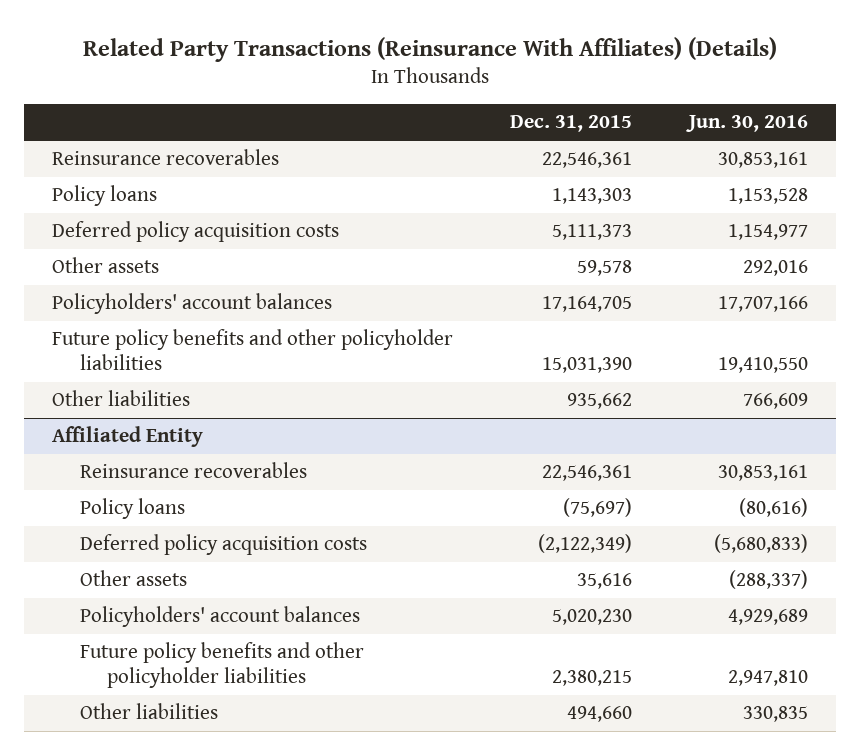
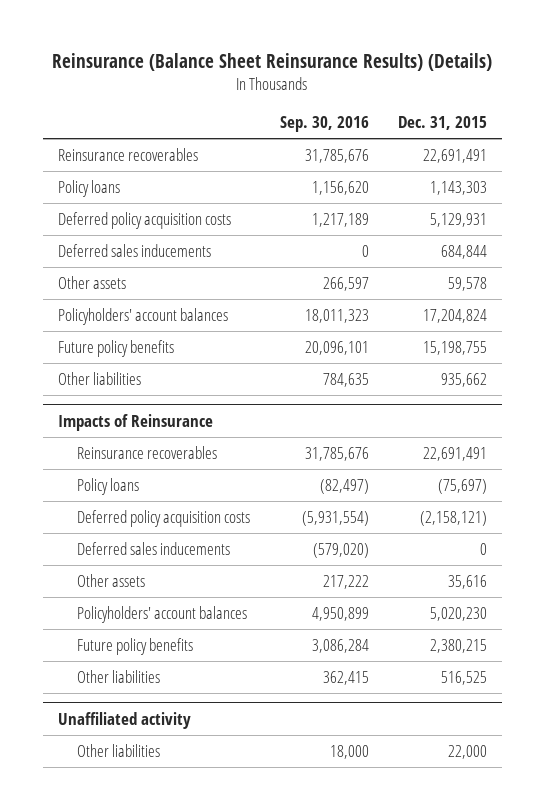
[82,36,777,62] Related Party Transactions (Reinsurance With Affiliates) (Details) -> [52,53,493,72] Reinsurance (Balance Sheet Reinsurance Results) (Details)
[685,115,808,133] Jun. 30, 2016 -> none
none -> [279,116,369,133] Sep. 30, 2016
[541,152,632,169] 22,546,361 -> [423,148,488,163] 22,691,491
[551,224,632,241] 5,111,373 -> [430,212,488,227] 5,129,931
none -> [57,243,211,257] Deferred sales inducements
[541,296,632,313] 17,164,705 -> [423,308,488,323] 17,204,824
[52,329,454,371] Future policy benefits and other policyholder liabilities -> [57,339,174,357] Future policy benefits
[541,357,632,374] 15,031,390 -> [423,340,488,355] 15,198,755
[52,426,204,448] Affiliated Entity -> none
none -> [57,413,213,431] Impacts of Reinsurance
[541,465,632,482] 22,546,361 -> [423,446,488,461] 22,691,491
[537,534,632,554] (2,122,349) -> [420,510,488,526] (2,158,121)
none -> [77,541,231,555] Deferred sales inducements
[79,642,364,689] Future policy benefits and other policyholder liabilities -> [77,637,194,655] Future policy benefits
[566,706,632,723] 494,660 -> [441,670,488,685] 516,525
none -> [57,711,191,729] Unaffiliated activity
none -> [77,743,161,757] Other liabilities

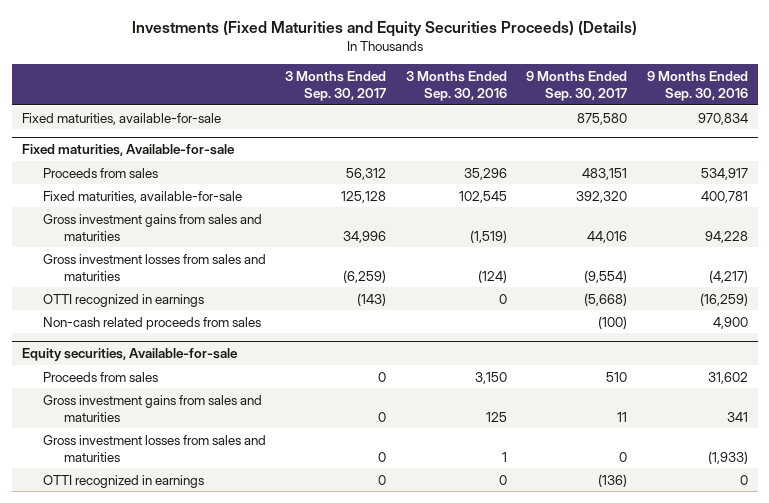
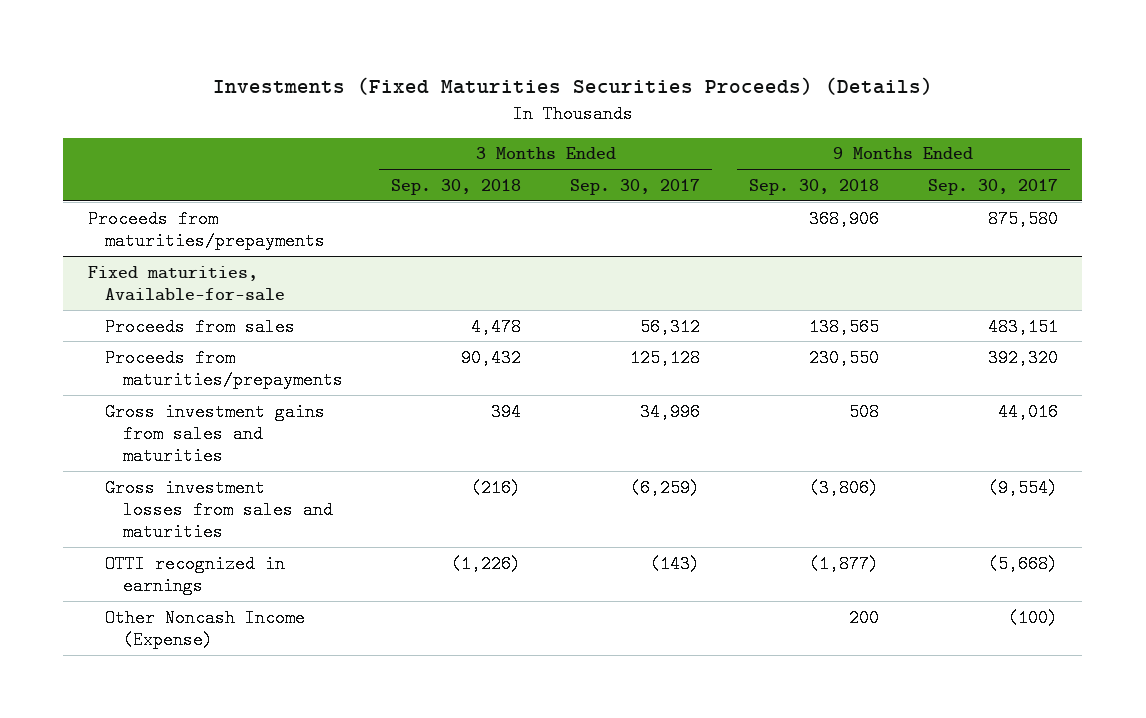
[131,20,637,37] Investments (Fixed Maturities and Equity Securities Proceeds) (Details) -> [212,77,933,96] Investments (Fixed Maturities Securities Proceeds) (Details)
[405,70,507,101] 3 Months Ended Sep. 30, 2016 -> none
[646,70,748,101] 9 Months Ended Sep. 30, 2016 -> none
none -> [391,178,522,195] Sep. 30, 2018
none -> [749,178,880,195] Sep. 30, 2018
[21,112,221,125] Fixed maturities, available-for-sale -> [87,209,326,250] Proceeds from maturities/prepayments
[42,190,242,203] Fixed maturities, available-for-sale -> [105,348,343,389] Proceeds from maturities/prepayments
[21,348,238,362] Equity securities, Available-for-sale -> none
[42,371,158,382] Proceeds from sales -> none
[42,394,262,422] Gross investment gains from sales and maturities -> none
[42,434,266,462] Gross investment losses from sales and maturities -> none
[42,474,204,488] OTTI recognized in earnings -> none
[42,316,261,330] Non-cash related proceeds from sales -> [105,608,306,649] Other Noncash Income (Expense)

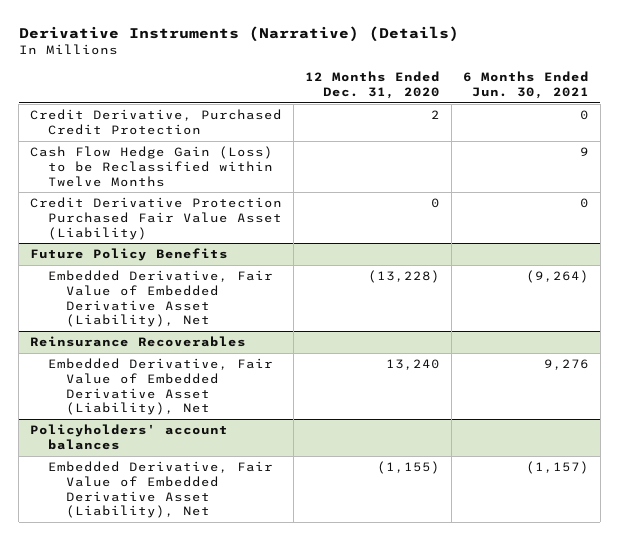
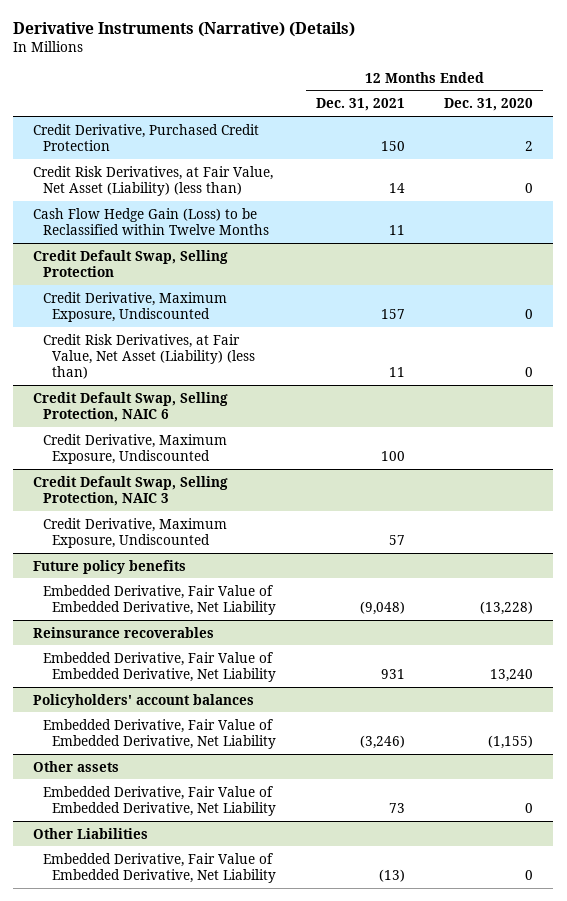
[462,71,589,100] 6 Months Ended Jun. 30, 2021 -> none
none -> [315,98,405,112] Dec. 31, 2021
none -> [33,165,274,196] Credit Risk Derivatives, at Fair Value, Net Asset (Liability) (less than)
none -> [33,249,229,277] Credit Default Swap, Selling Protection
none -> [42,291,227,322] Credit Derivative, Maximum Exposure, Undiscounted
[30,197,283,240] Credit Derivative Protection Purchased Fair Value Asset (Liability) -> [42,333,255,380] Credit Risk Derivatives, at Fair Value, Net Asset (Liability) (less than)
none -> [33,391,229,422] Credit Default Swap, Selling Protection, NAIC 6
none -> [42,433,227,464] Credit Derivative, Maximum Exposure, Undiscounted
none -> [33,475,229,506] Credit Default Swap, Selling Protection, NAIC 3
none -> [42,517,227,548] Credit Derivative, Maximum Exposure, Undiscounted
[30,248,229,262] Future Policy Benefits -> [33,559,187,574] Future policy benefits
[48,270,274,328] Embedded Derivative, Fair Value of Embedded Derivative Asset (Liability), Net -> [42,584,276,615] Embedded Derivative, Fair Value of Embedded Derivative, Net Liability
[30,336,247,348] Reinsurance Recoverables -> [33,626,215,638] Reinsurance recoverables
[48,358,274,416] Embedded Derivative, Fair Value of Embedded Derivative Asset (Liability), Net -> [42,651,276,682] Embedded Derivative, Fair Value of Embedded Derivative, Net Liability
[48,461,274,519] Embedded Derivative, Fair Value of Embedded Derivative Asset (Liability), Net -> [42,718,276,749] Embedded Derivative, Fair Value of Embedded Derivative, Net Liability
none -> [33,760,120,772] Other assets
none -> [42,785,276,816] Embedded Derivative, Fair Value of Embedded Derivative, Net Liability
none -> [33,827,149,839] Other Liabilities
none -> [42,852,276,883] Embedded Derivative, Fair Value of Embedded Derivative, Net Liability

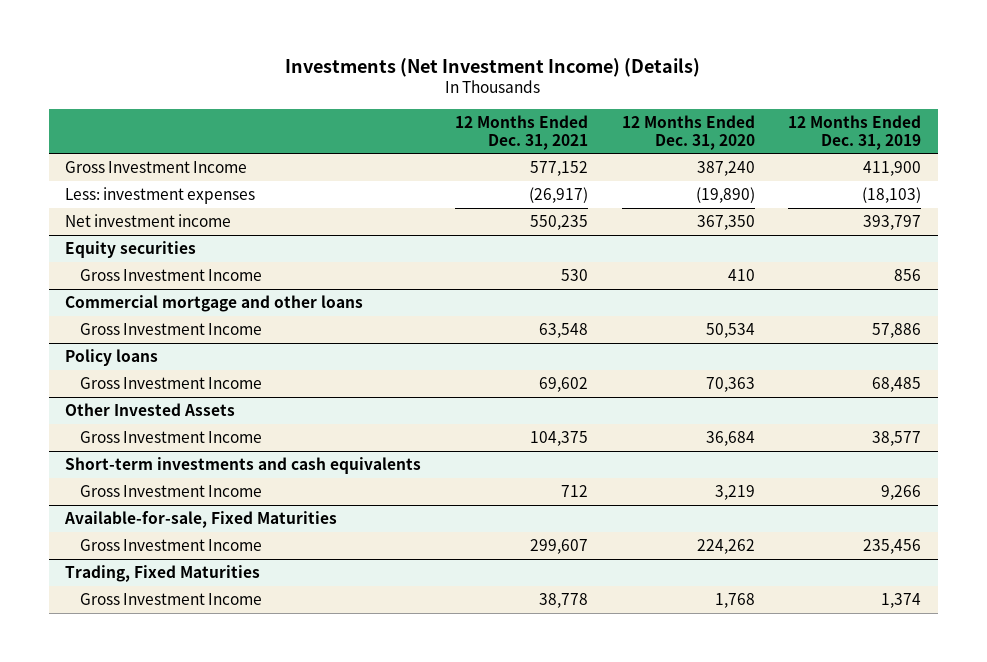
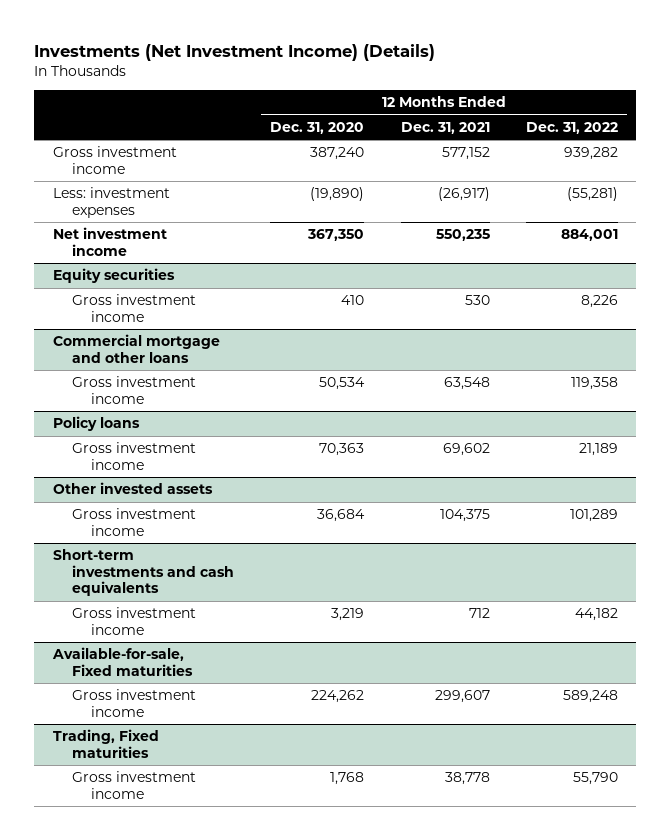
[788,114,922,150] 12 Months Ended Dec. 31, 2019 -> none
none -> [525,122,618,135] Dec. 31, 2022
[65,160,248,173] Gross Investment Income -> [52,146,177,174] Gross investment income
[80,268,263,281] Gross Investment Income -> [71,294,196,322] Gross investment income
[80,322,263,335] Gross Investment Income -> [71,376,196,404] Gross investment income
[80,376,263,389] Gross Investment Income -> [71,442,196,470] Gross investment income
[65,402,236,416] Other Invested Assets -> [52,482,213,495] Other invested assets
[80,430,263,443] Gross Investment Income -> [71,508,196,536] Gross investment income
[80,484,263,497] Gross Investment Income -> [71,607,196,635] Gross investment income
[64,510,338,528] Available-for-sale, Fixed Maturities -> [51,647,193,676] Available-for-sale, Fixed maturities
[80,538,263,551] Gross Investment Income -> [71,689,196,717] Gross investment income
[65,564,261,582] Trading, Fixed Maturities -> [52,729,159,758] Trading, Fixed maturities
[80,592,263,605] Gross Investment Income -> [71,771,196,799] Gross investment income

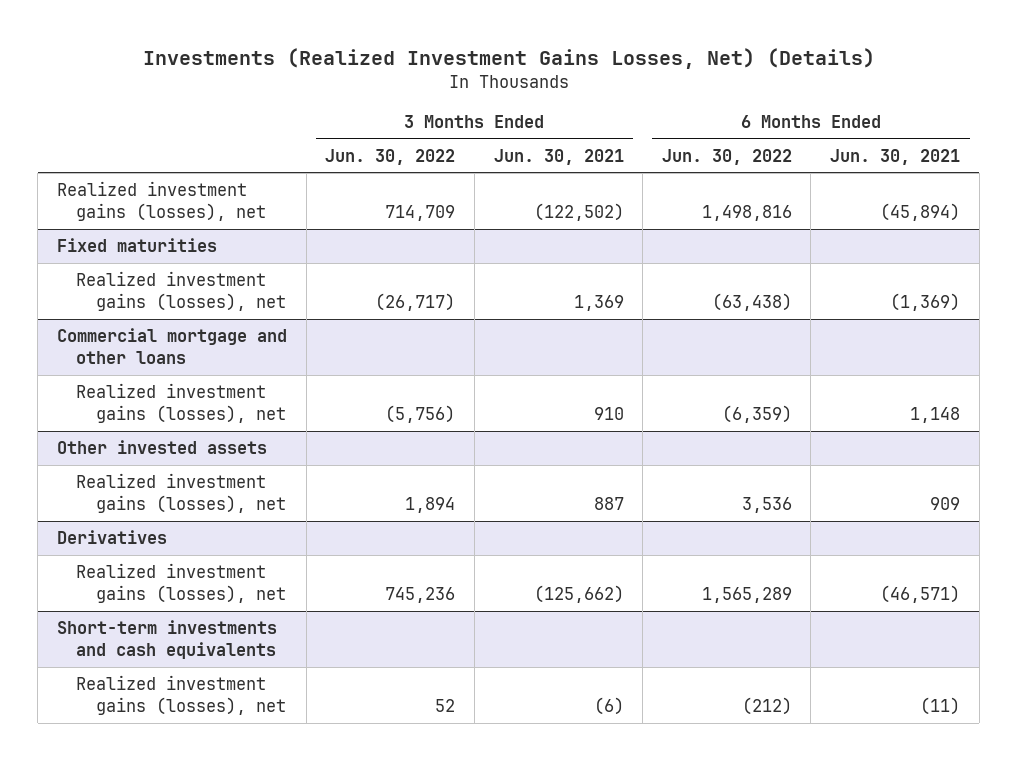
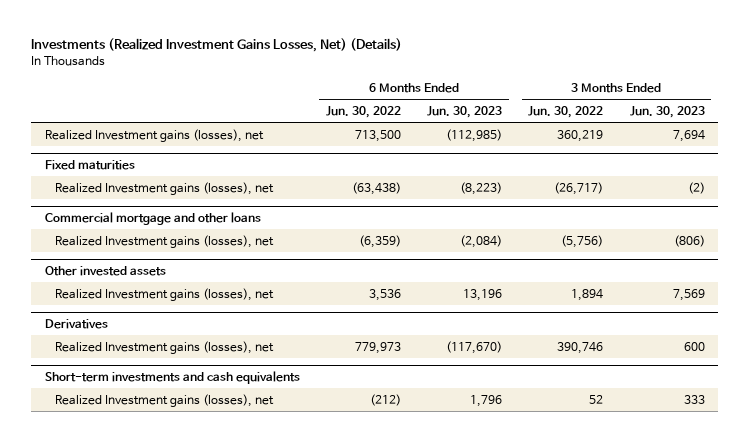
[493,148,624,165] Jun. 30, 2021 -> none
[830,148,961,165] Jun. 30, 2021 -> none
none -> [427,105,503,118] Jun. 30, 2023
none -> [629,105,705,118] Jun. 30, 2023
[56,181,267,222] Realized investment gains (losses), net -> [44,128,264,142] Realized Investment gains (losses), net
[385,205,456,222] 714,709 -> [557,129,604,142] 360,219
[701,205,792,222] 1,498,816 -> [354,129,401,142] 713,500
[76,271,286,312] Realized investment gains (losses), net -> [55,181,275,195] Realized Investment gains (losses), net
[76,383,286,424] Realized investment gains (losses), net -> [55,234,275,248] Realized Investment gains (losses), net
[76,473,286,514] Realized investment gains (losses), net -> [55,287,275,301] Realized Investment gains (losses), net
[76,563,286,604] Realized investment gains (losses), net -> [55,340,275,354] Realized Investment gains (losses), net
[385,587,456,604] 745,236 -> [557,341,604,354] 390,746
[701,587,792,604] 1,565,289 -> [354,341,401,354] 779,973
[76,675,286,716] Realized investment gains (losses), net -> [55,393,275,407] Realized Investment gains (losses), net

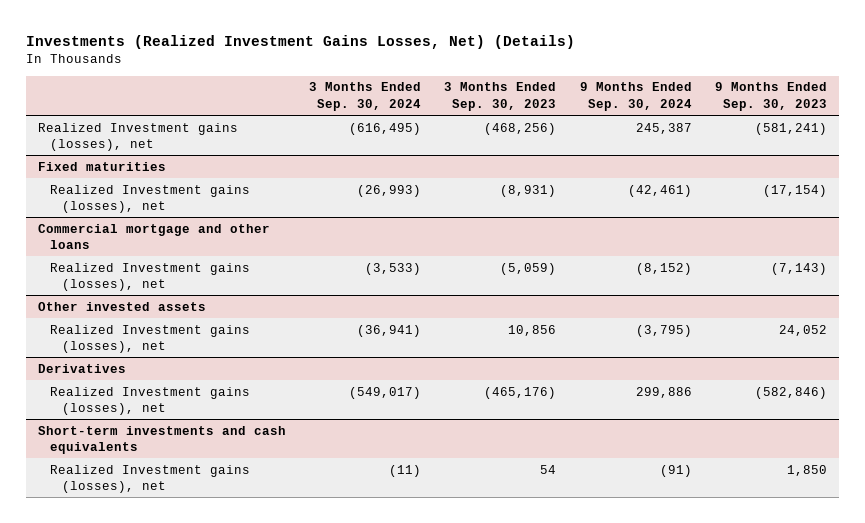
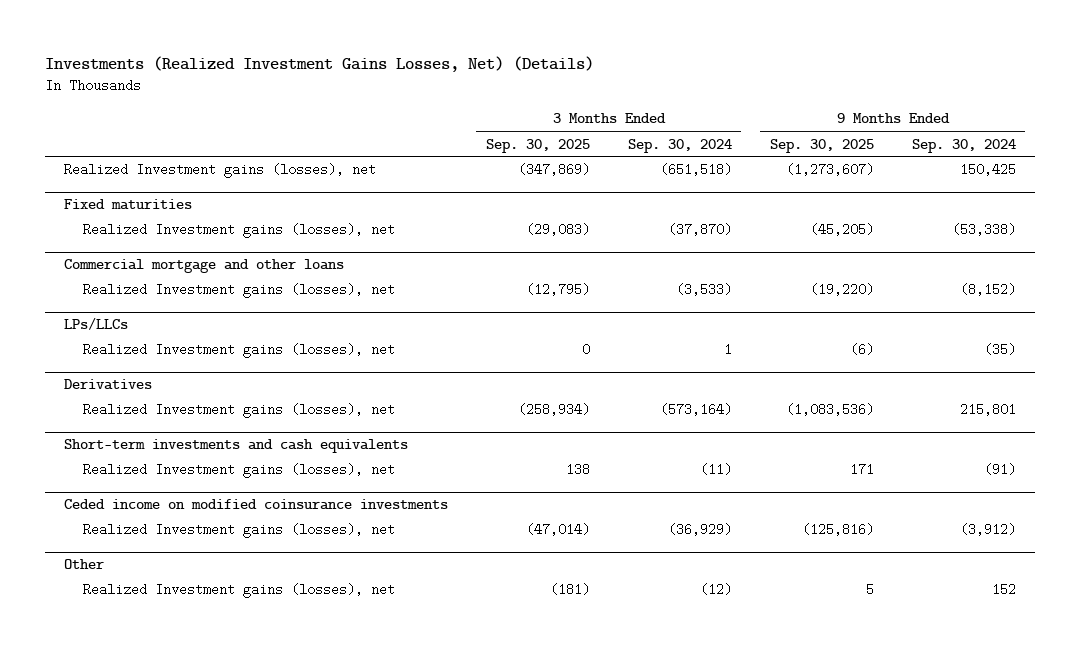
[444,82,557,111] 3 Months Ended Sep. 30, 2023 -> none
[714,82,827,111] 9 Months Ended Sep. 30, 2023 -> none
none -> [485,138,590,153] Sep. 30, 2025
none -> [769,138,874,153] Sep. 30, 2025
[349,122,422,135] (616,495) -> [659,163,732,177] (651,518)
[635,122,692,134] 245,387 -> [959,163,1016,177] 150,425
[357,184,422,197] (26,993) -> [667,223,732,237] (37,870)
[627,184,692,197] (42,461) -> [951,223,1016,237] (53,338)
[37,301,206,311] Other invested assets -> [63,317,128,331] LPs/LLCs
[357,324,422,337] (36,941) -> [723,343,732,357] 1
[635,324,692,337] (3,795) -> [983,343,1016,357] (35)
[349,386,422,399] (549,017) -> [659,403,732,417] (573,164)
[635,386,692,398] 299,886 -> [959,403,1016,417] 215,801
none -> [63,499,448,511] Ceded income on modified coinsurance investments
none -> [82,523,395,539] Realized Investment gains (losses), net
none -> [63,559,104,570] Other
none -> [82,583,395,599] Realized Investment gains (losses), net

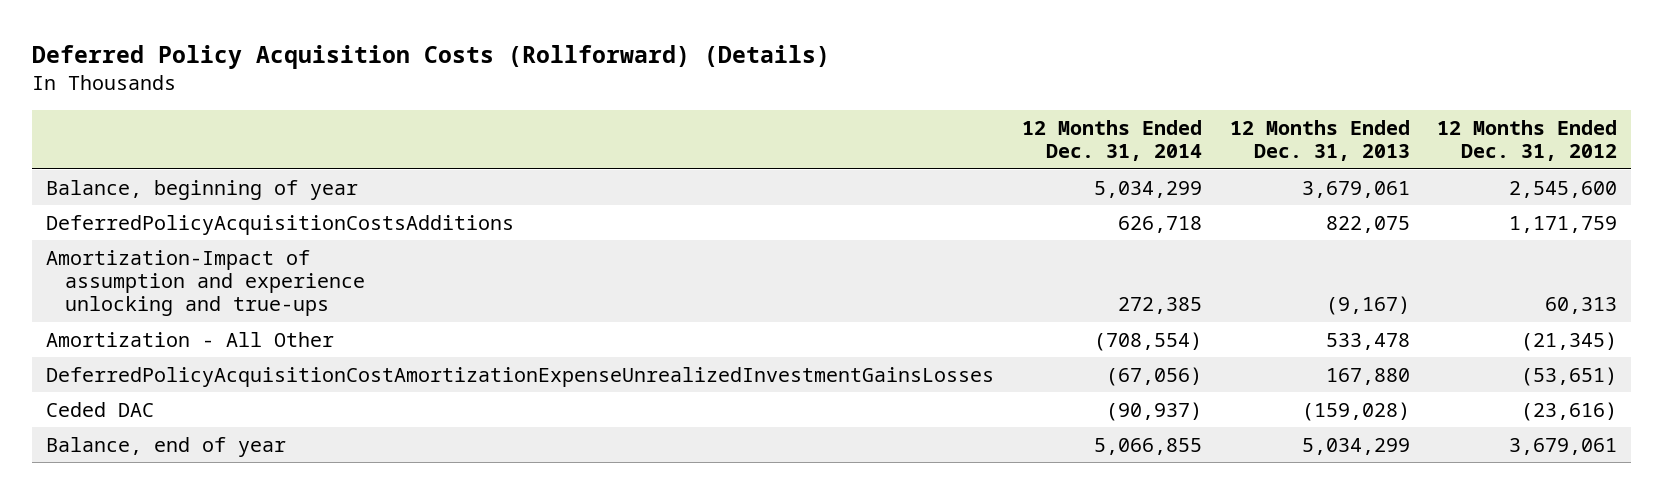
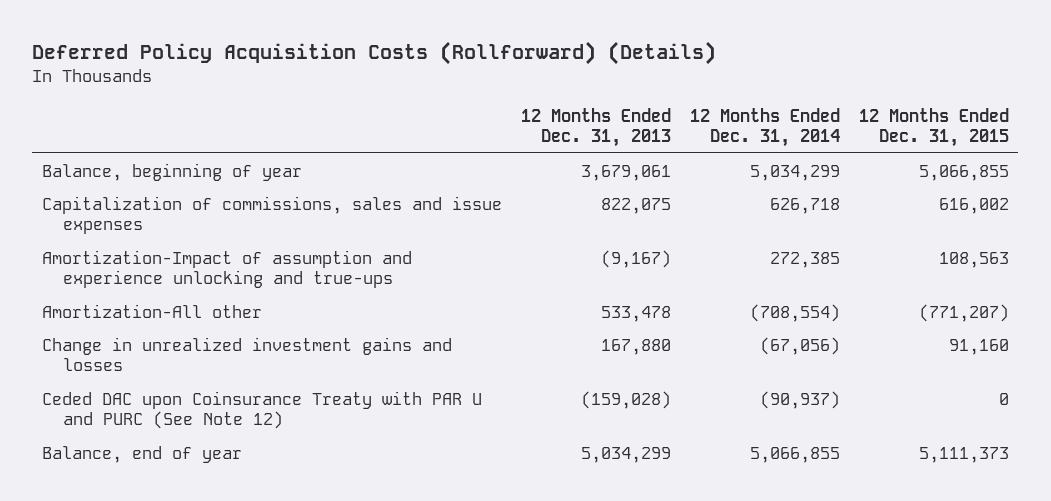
[1437,120,1618,162] 12 Months Ended Dec. 31, 2012 -> none
none -> [858,107,1009,148] 12 Months Ended Dec. 31, 2015
[45,214,514,235] DeferredPolicyAcquisitionCostsAdditions -> [41,195,502,235] Capitalization of commissions, sales and issue expenses
[45,331,334,347] Amortization - All Other -> [41,303,262,318] Amortization-All other
[45,366,994,387] DeferredPolicyAcquisitionCostAmortizationExpenseUnrealizedInvestmentGainsLosses -> [41,336,452,372] Change in unrealized investment gains and losses
[45,401,154,417] Ceded DAC -> [41,390,482,430] Ceded DAC upon Coinsurance Treaty with PAR U and PURC (See Note 12)

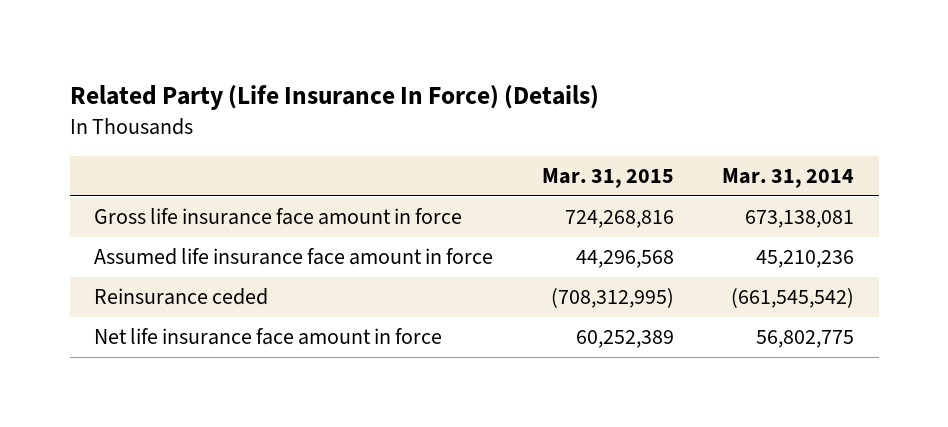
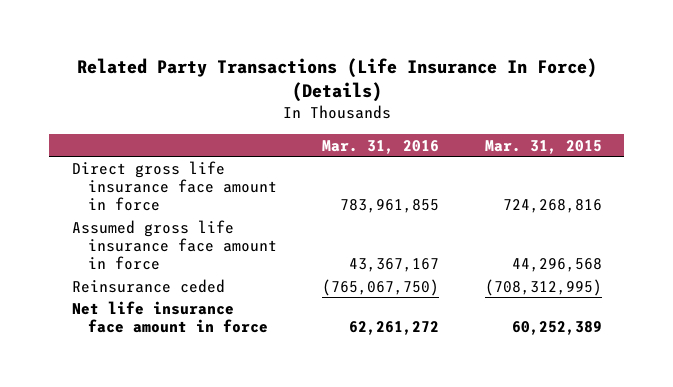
[69,85,599,111] Related Party (Life Insurance In Force) (Details) -> [76,58,597,103] Related Party Transactions (Life Insurance In Force) (Details)
[722,168,855,189] Mar. 31, 2014 -> none
none -> [322,139,440,154] Mar. 31, 2016
[94,208,463,226] Gross life insurance face amount in force -> [71,160,278,212] Direct gross life insurance face amount in force
[94,248,494,266] Assumed life insurance face amount in force -> [71,219,278,271] Assumed gross life insurance face amount in force

